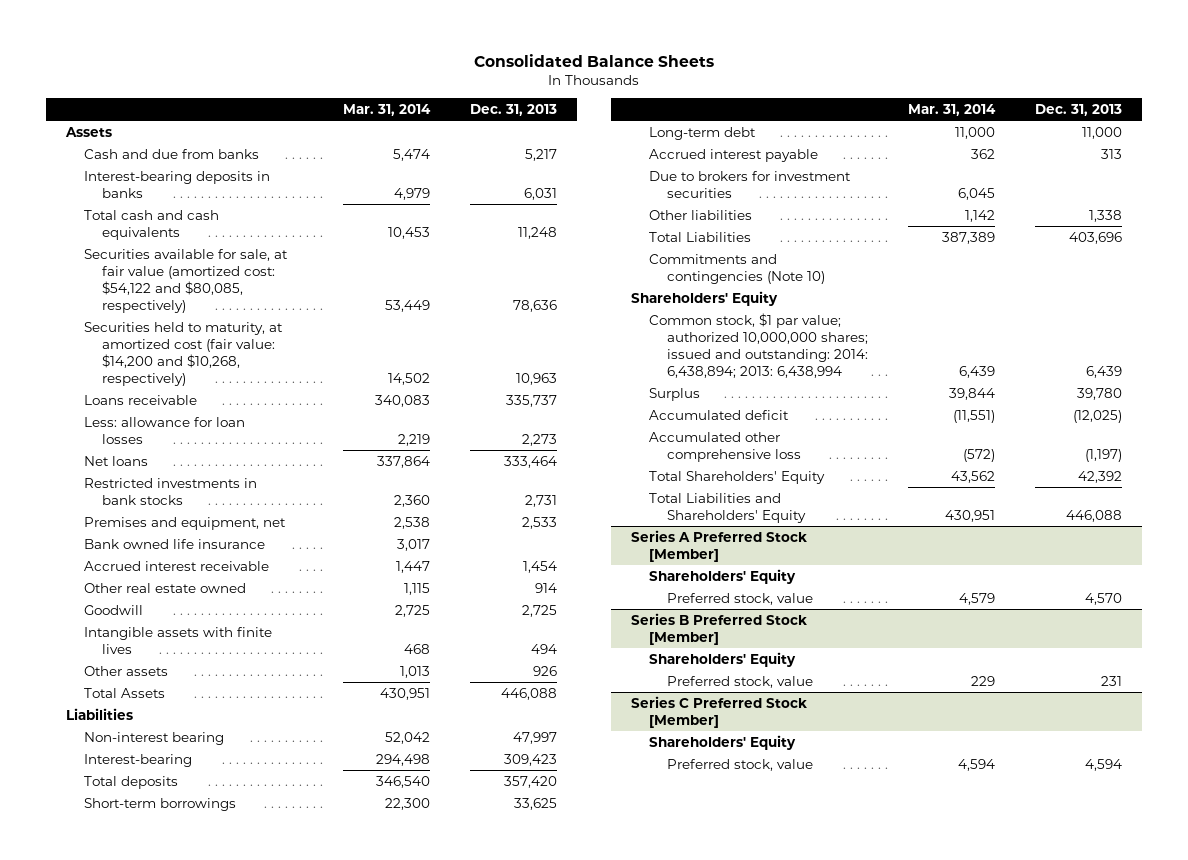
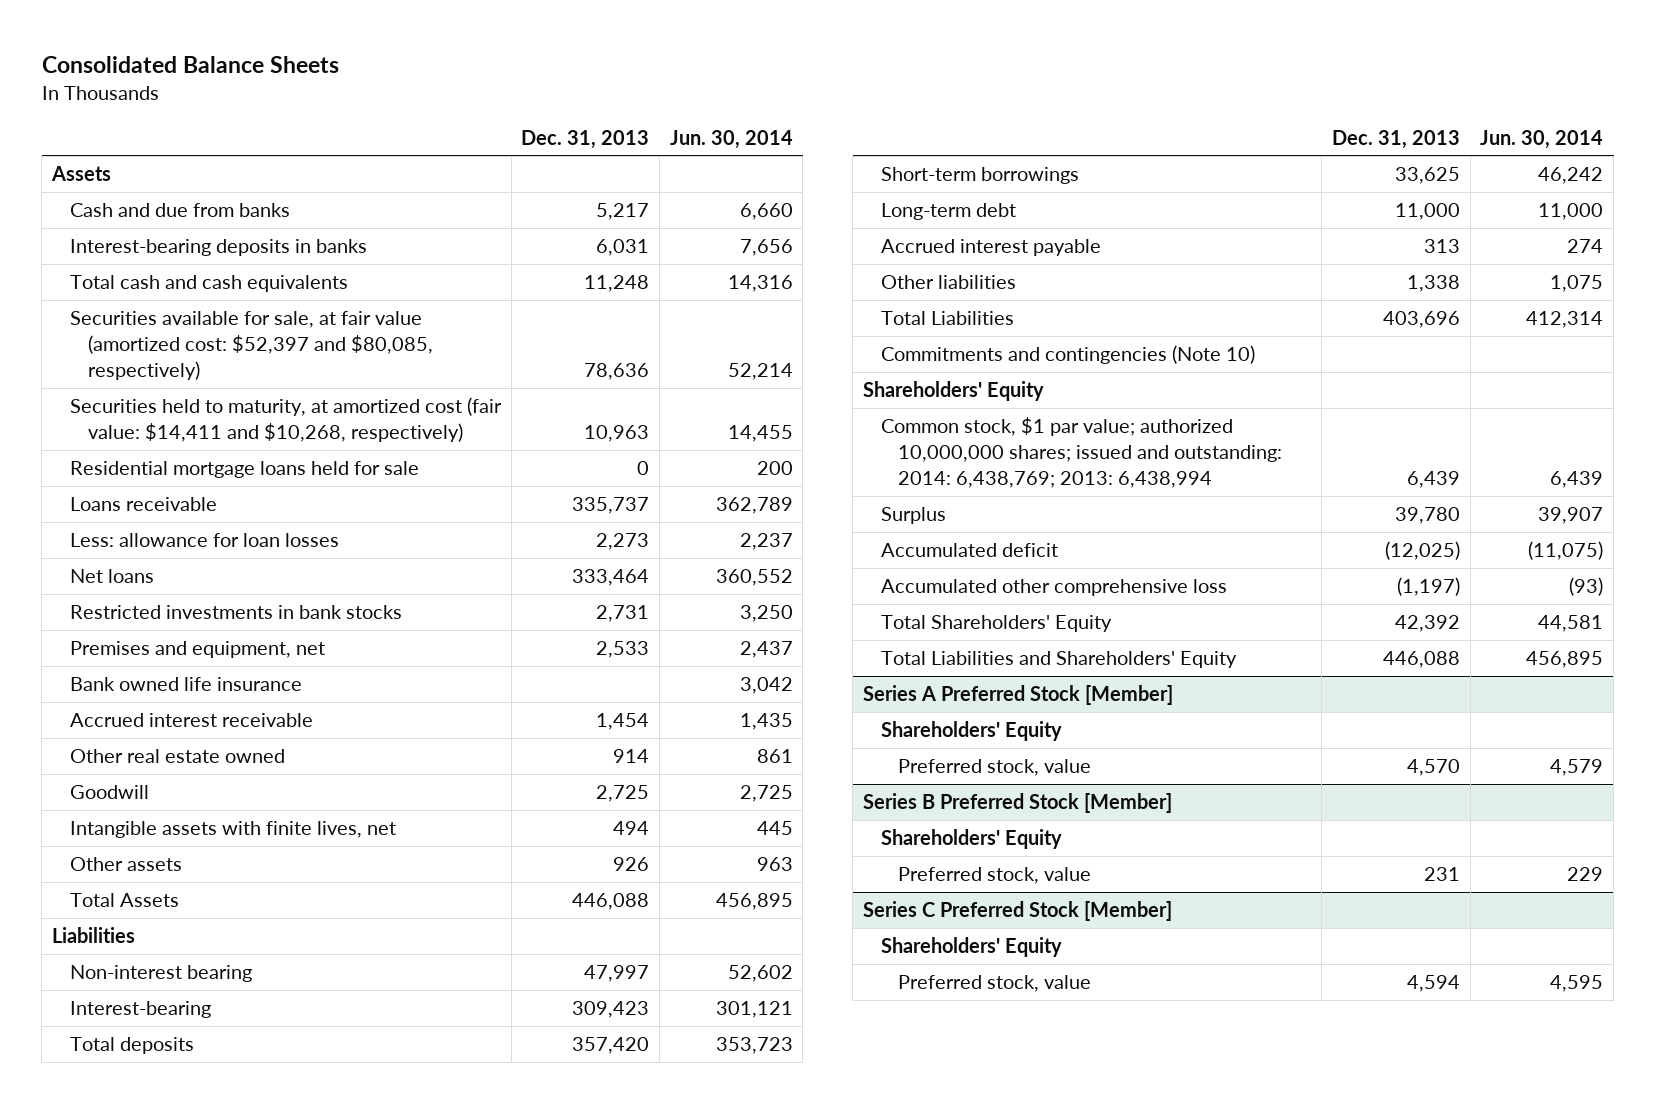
[343,104,432,117] Mar. 31, 2014 -> none
none -> [669,129,793,149] Jun. 30, 2014
[84,248,289,313] Securities available for sale, at fair value (amortized cost: $54,122 and $80,085, respectively) -> [69,311,433,380] Securities available for sale, at fair value (amortized cost: $52,397 and $80,085, respectively)
[84,321,284,386] Securities held to maturity, at amortized cost (fair value: $14,200 and $10,268, respectively) -> [69,397,502,443] Securities held to maturity, at amortized cost (fair value: $14,411 and $10,268, respectively)
none -> [69,461,419,479] Residential mortgage loans held for sale
[84,626,273,654] Intangible assets with finite lives -> [69,821,396,839] Intangible assets with finite lives, net
[648,170,851,198] Due to brokers for investment securities -> none
[648,312,869,378] Common stock, $1 par value; authorized 10,000,000 shares; issued and outstanding: 2014: 6,438,894; 2013: 6,438,994 -> [880,417,1283,488] Common stock, $1 par value; authorized 10,000,000 shares; issued and outstanding: 2014: 6,438,769; 2013: 6,438,994

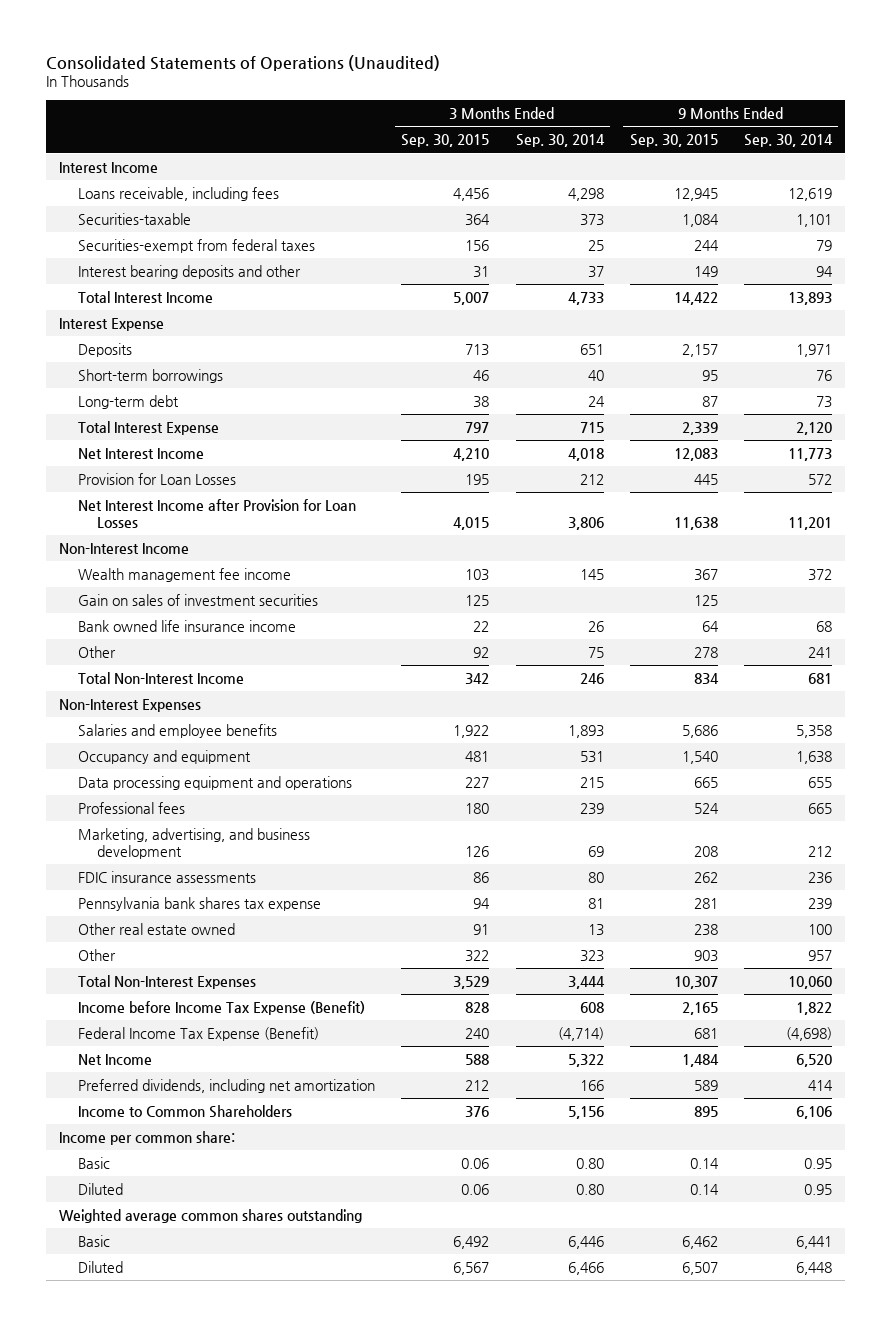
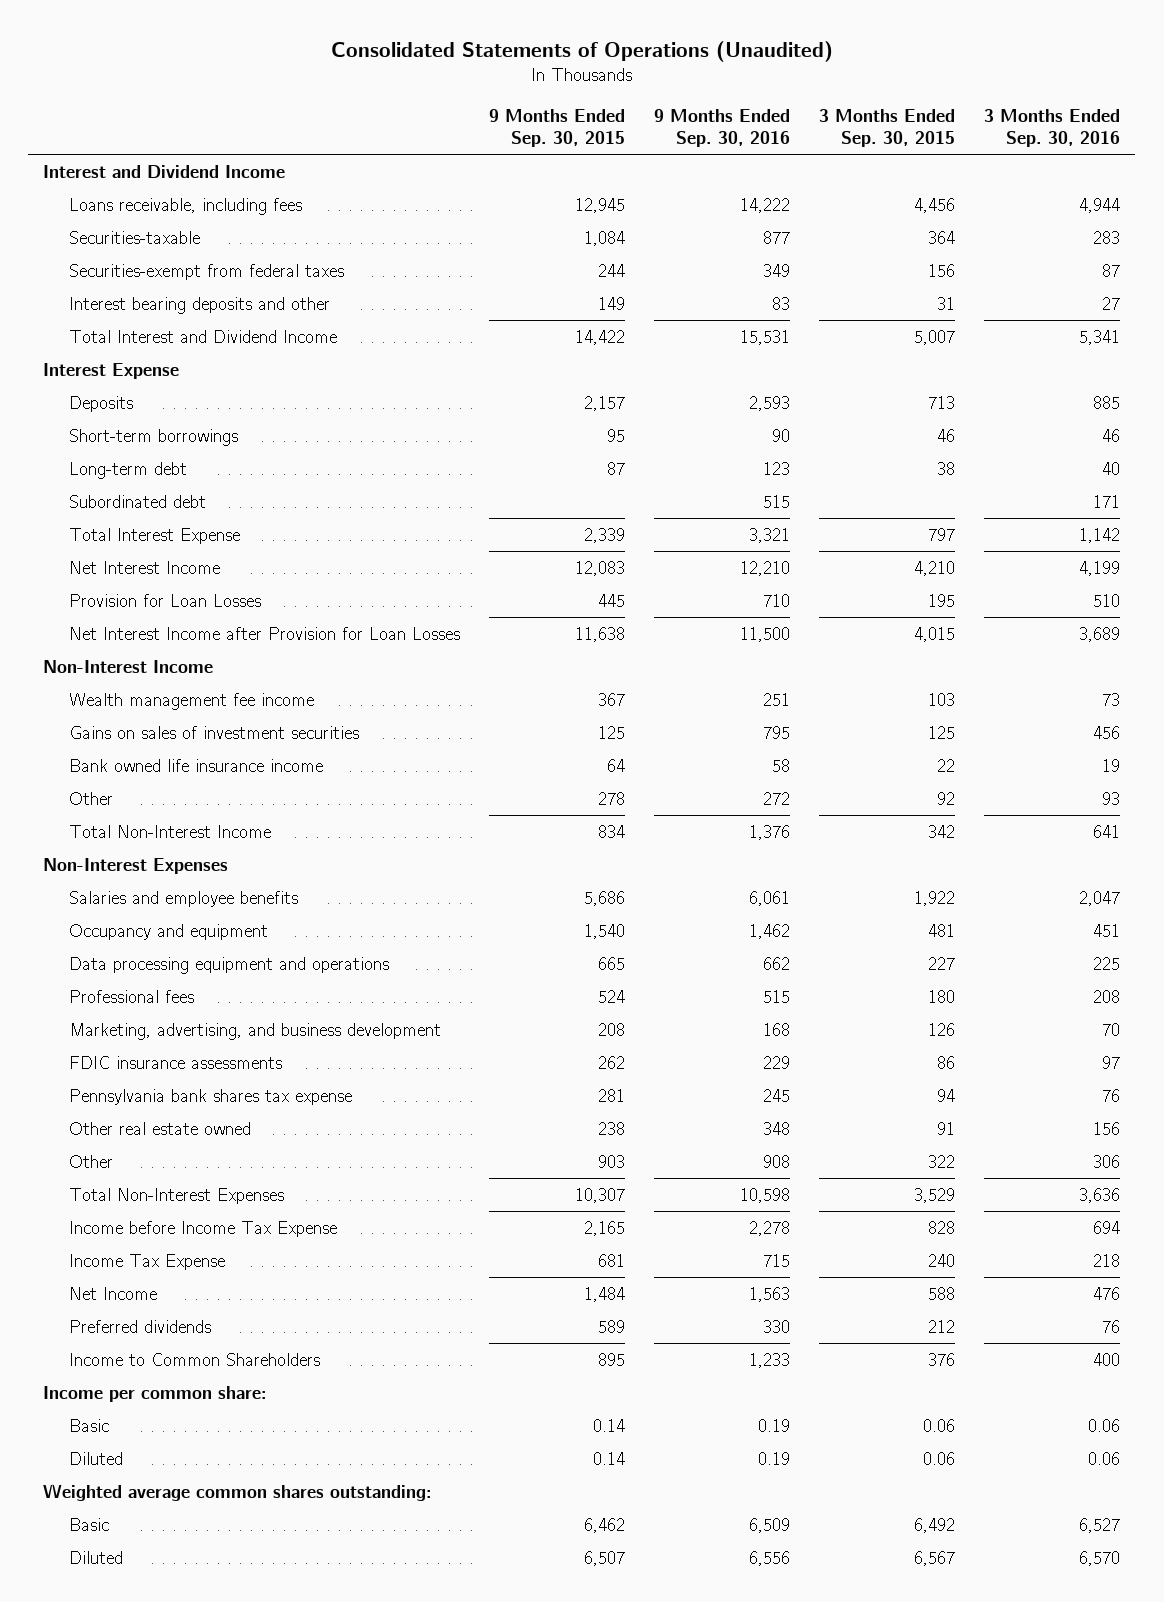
[515,134,605,148] Sep. 30, 2014 -> none
[743,134,833,148] Sep. 30, 2014 -> none
none -> [654,108,791,148] 9 Months Ended Sep. 30, 2016
none -> [984,108,1121,148] 3 Months Ended Sep. 30, 2016
[59,161,159,173] Interest Income -> [43,164,286,178] Interest and Dividend Income
[78,290,214,303] Total Interest Income -> [68,329,337,343] Total Interest and Dividend Income
none -> [68,494,206,508] Subordinated debt
[78,593,319,606] Gain on sales of investment securities -> [68,725,359,739] Gains on sales of investment securities
[78,1000,366,1015] Income before Income Tax Expense (Benefit) -> [68,1220,337,1237] Income before Income Tax Expense
[78,1026,320,1041] Federal Income Tax Expense (Benefit) -> [68,1253,225,1270] Income Tax Expense
[78,1078,376,1093] Preferred dividends, including net amortization -> [68,1319,211,1333] Preferred dividends
[59,1208,363,1223] Weighted average common shares outstanding -> [43,1482,433,1501] Weighted average common shares outstanding:

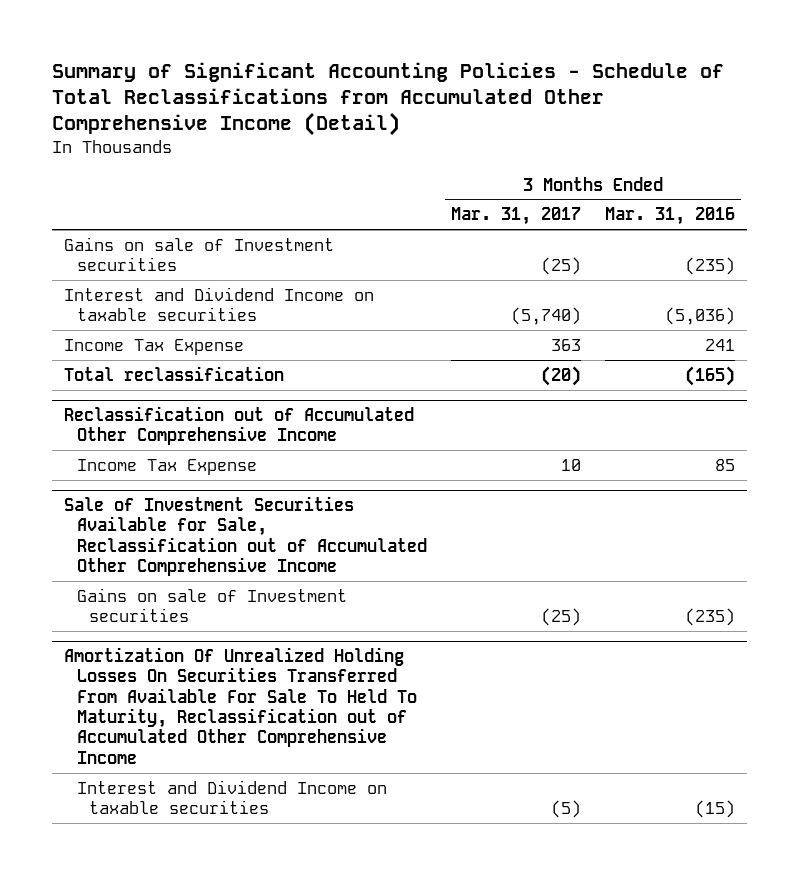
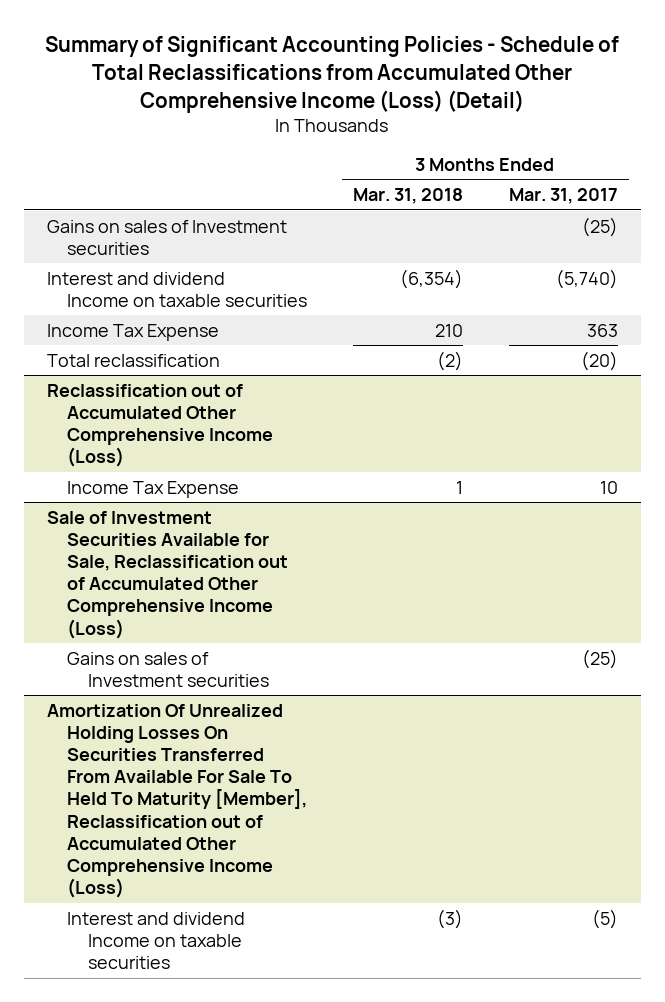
[52,62,725,137] Summary of Significant Accounting Policies - Schedule of Total Reclassifications from Accumulated Other Comprehensive Income (Detail) -> [45,35,620,113] Summary of Significant Accounting Policies - Schedule of Total Reclassifications from Accumulated Other Comprehensive Income (Loss) (Detail)
[604,207,735,226] Mar. 31, 2016 -> none
none -> [353,188,464,205] Mar. 31, 2018
[64,236,335,272] Gains on sale of Investment securities -> [46,219,287,255] Gains on sales of Investment securities
[64,286,375,322] Interest and Dividend Income on taxable securities -> [46,271,308,307] Interest and dividend Income on taxable securities
[64,405,415,446] Reclassification out of Accumulated Other Comprehensive Income -> [46,383,274,468] Reclassification out of Accumulated Other Comprehensive Income (Loss)
[64,495,427,576] Sale of Investment Securities Available for Sale, Reclassification out of Accumulated Other Comprehensive Income -> [46,510,289,639] Sale of Investment Securities Available for Sale, Reclassification out of Accumulated Other Comprehensive Income (Loss)
[76,587,347,623] Gains on sale of Investment securities -> [67,651,269,687] Gains on sales of Investment securities
[64,646,417,764] Amortization Of Unrealized Holding Losses On Securities Transferred From Available For Sale To Held To Maturity, Reclassification out of Accumulated Other Comprehensive Income -> [46,703,308,899] Amortization Of Unrealized Holding Losses On Securities Transferred From Available For Sale To Held To Maturity [Member], Reclassification out of Accumulated Other Comprehensive Income (Loss)
[76,779,387,815] Interest and Dividend Income on taxable securities -> [67,911,246,969] Interest and dividend Income on taxable securities

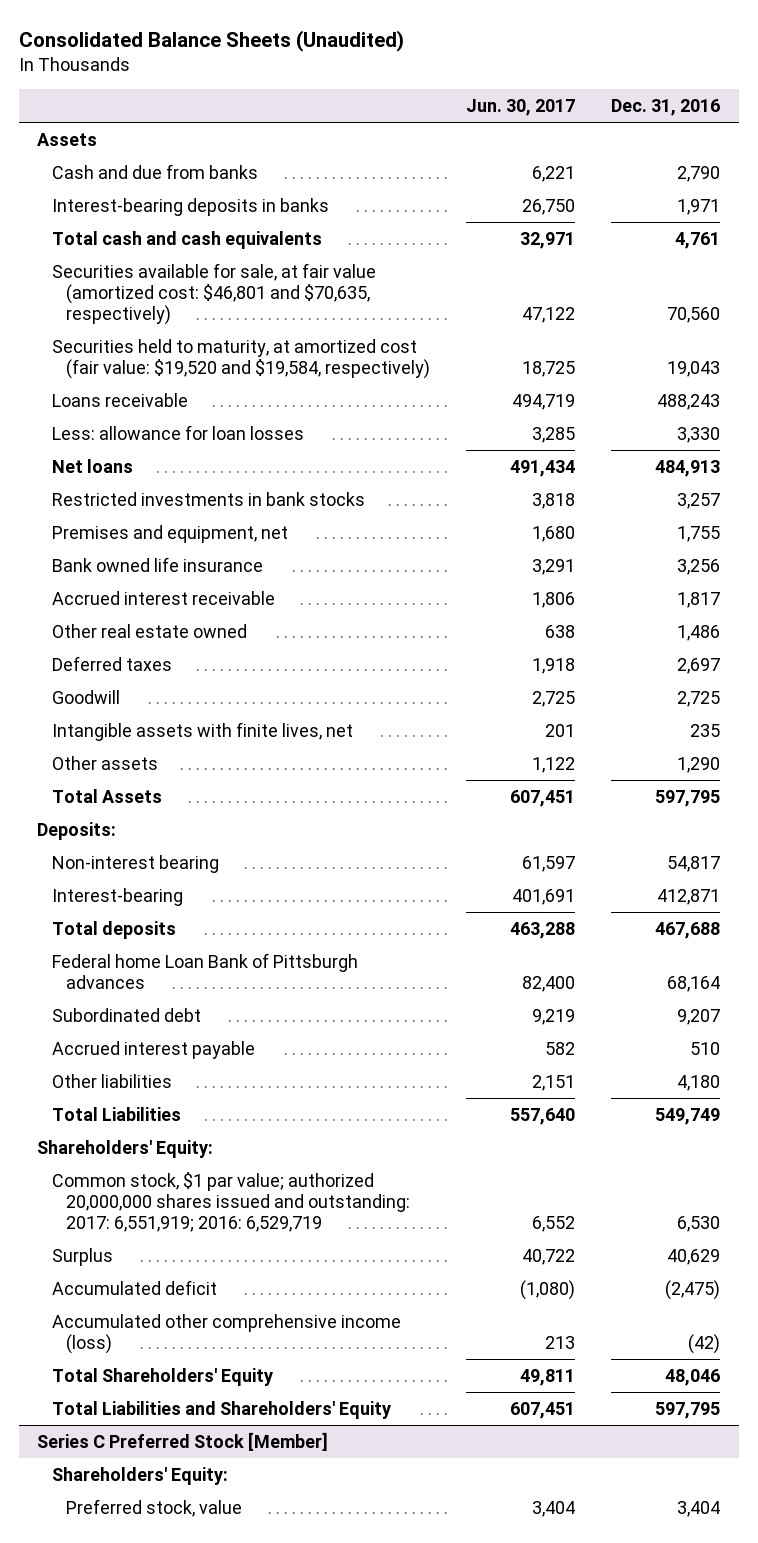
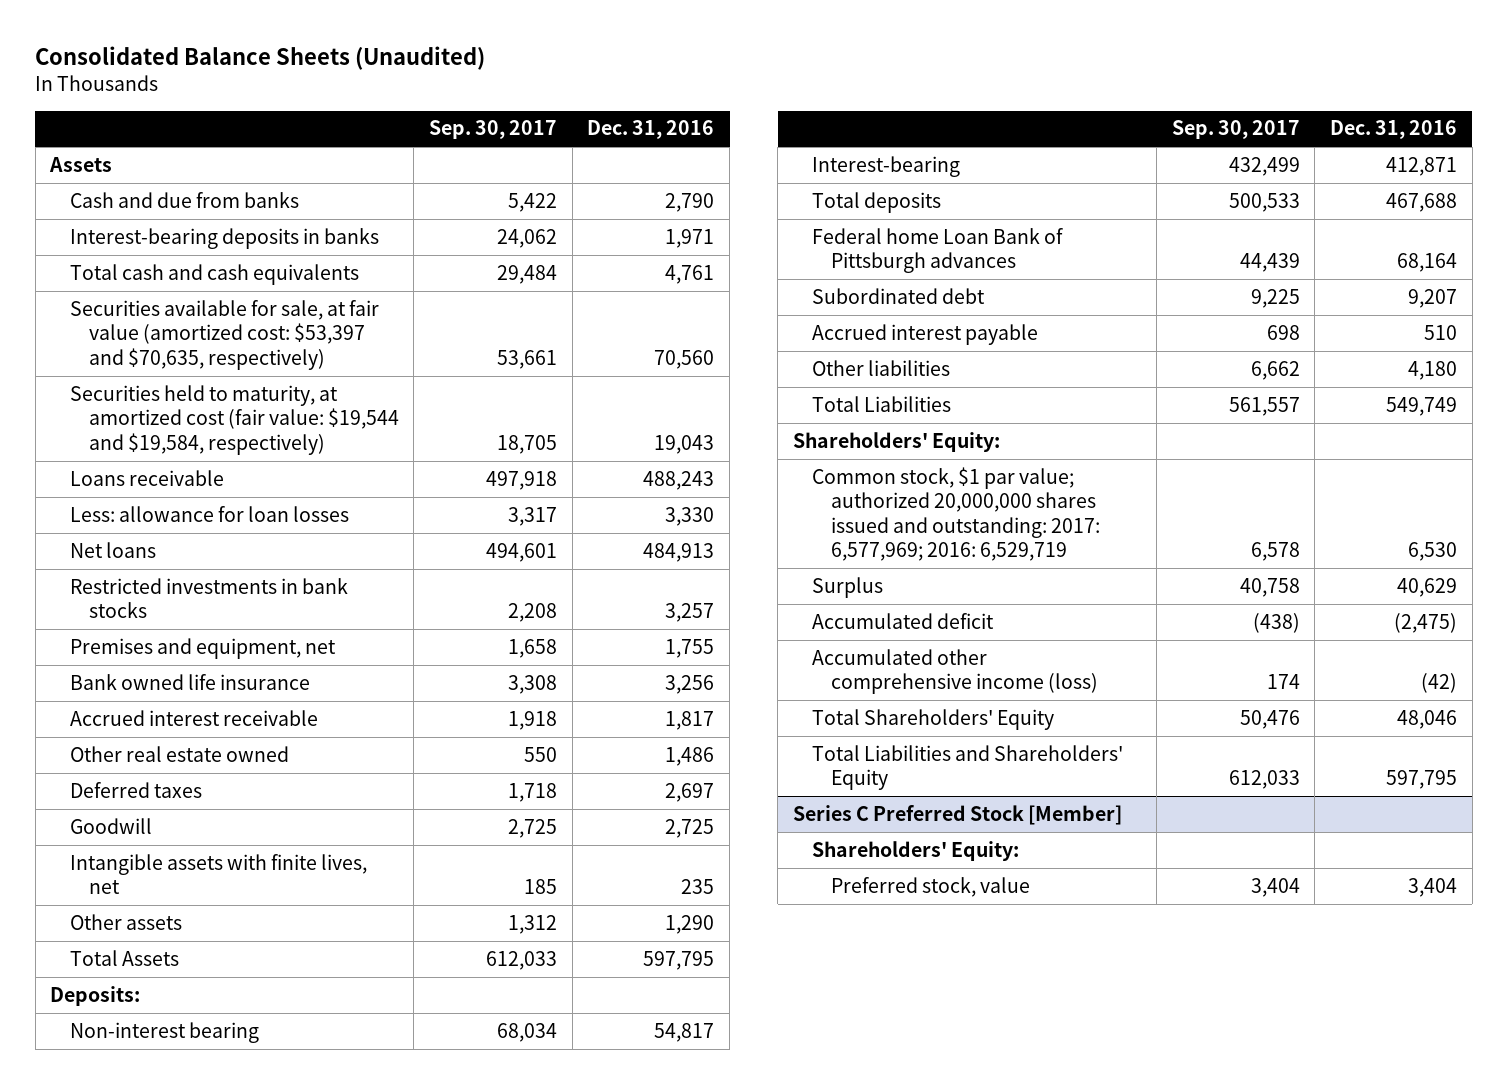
[466,98,576,116] Jun. 30, 2017 -> none
none -> [428,120,557,140] Sep. 30, 2017
[51,262,376,325] Securities available for sale, at fair value (amortized cost: $46,801 and $70,635, respectively) -> [69,299,379,370] Securities available for sale, at fair value (amortized cost: $53,397 and $70,635, respectively)
[51,338,430,379] Securities held to maturity, at amortized cost (fair value: $19,520 and $19,584, respectively) -> [69,384,399,455] Securities held to maturity, at amortized cost (fair value: $19,544 and $19,584, respectively)
[51,1171,410,1232] Common stock, $1 par value; authorized 20,000,000 shares issued and outstanding: 2017: 6,551,919; 2016: 6,529,719 -> [812,466,1101,562] Common stock, $1 par value; authorized 20,000,000 shares issued and outstanding: 2017: 6,577,969; 2016: 6,529,719

